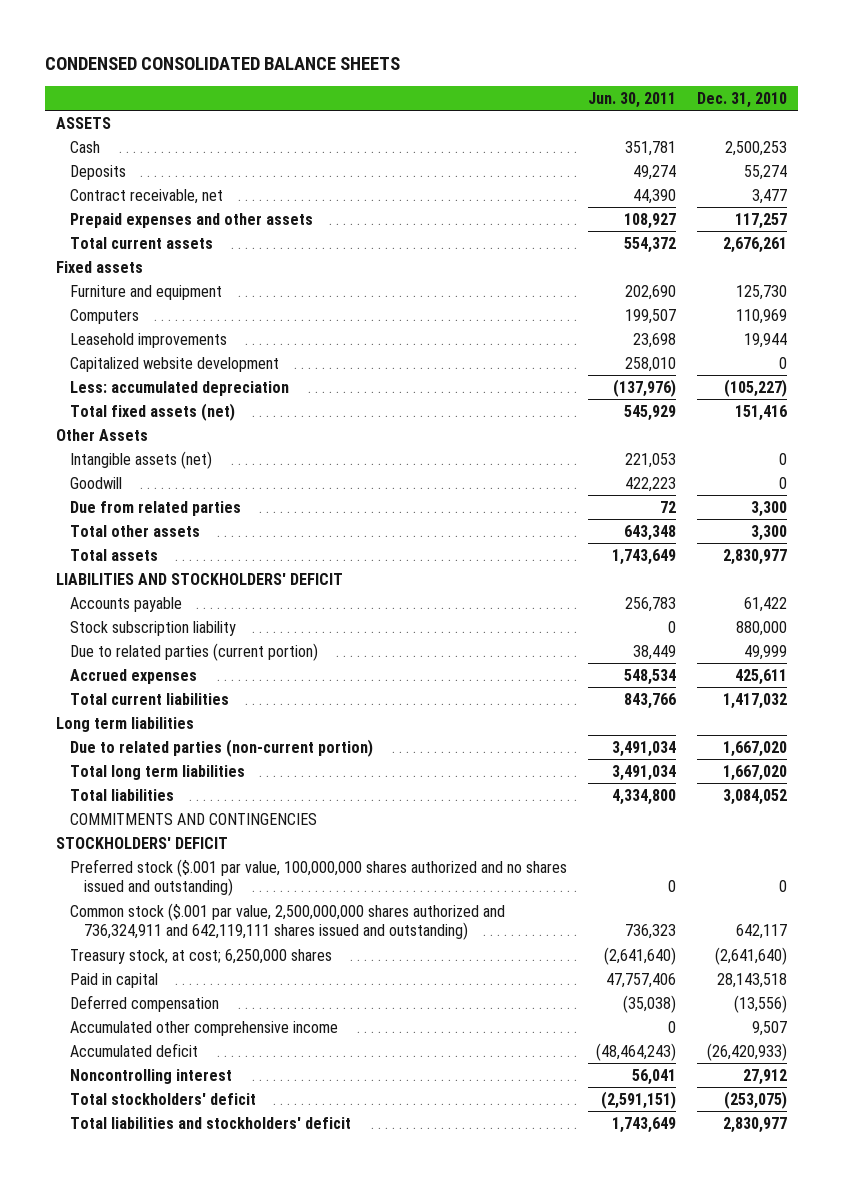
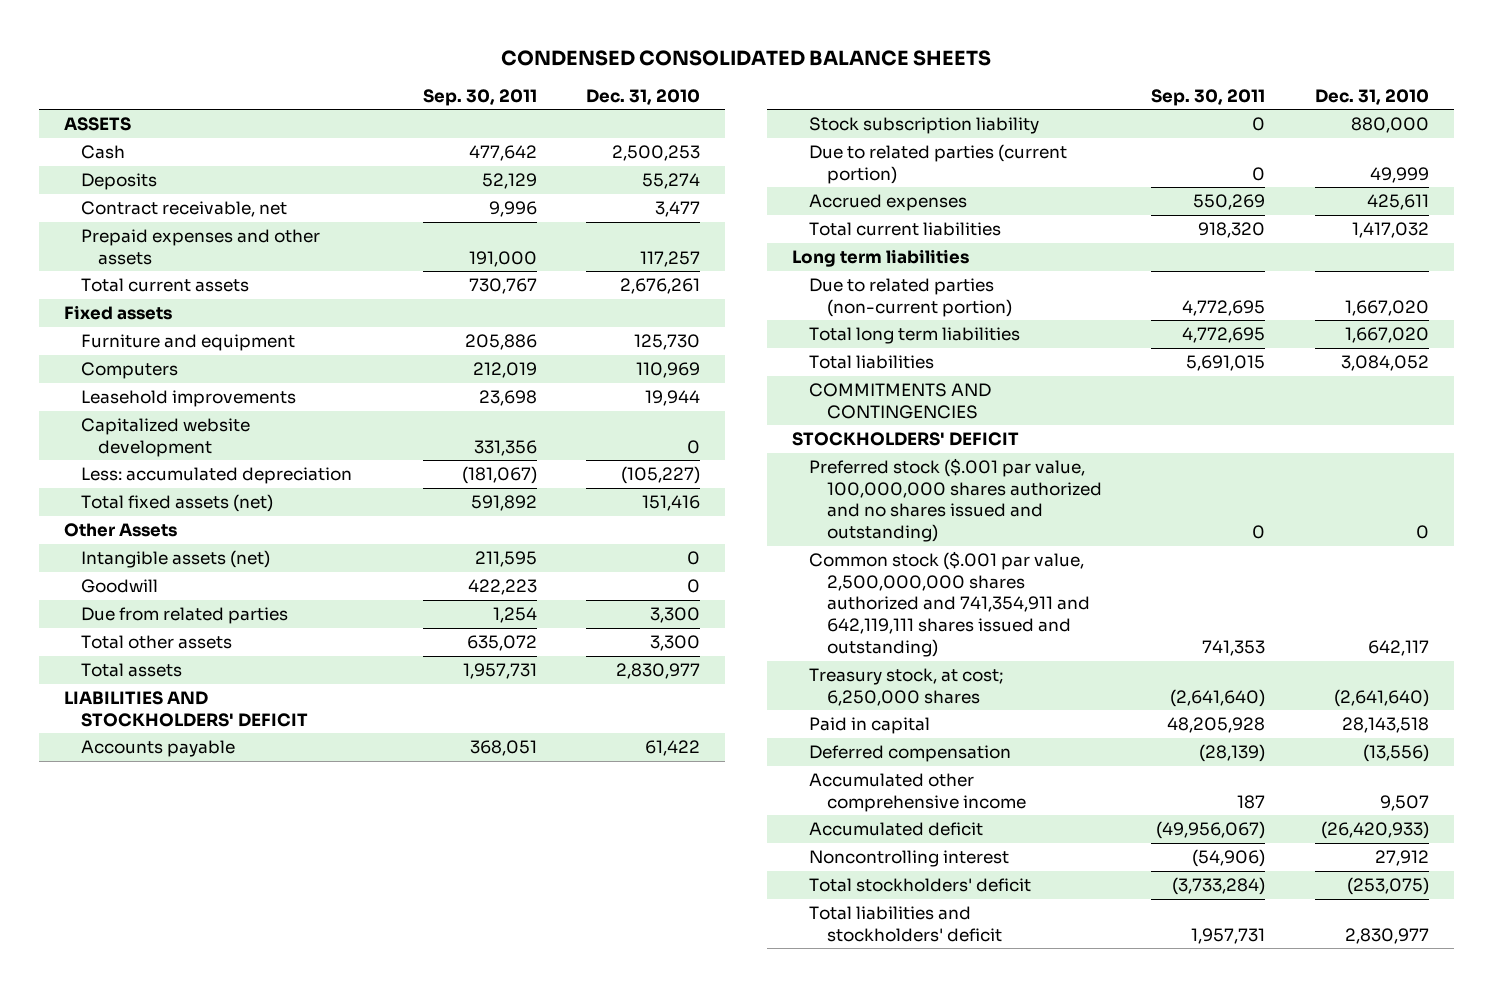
[588,91,677,108] Jun. 30, 2011 -> none
none -> [422,88,537,106] Sep. 30, 2011
[69,902,505,941] Common stock ($.001 par value, 2,500,000,000 shares authorized and 736,324,911 and 642,119,111 shares issued and outstanding) -> [809,550,1090,657] Common stock ($.001 par value, 2,500,000,000 shares authorized and 741,354,911 and 642,119,111 shares issued and outstanding)

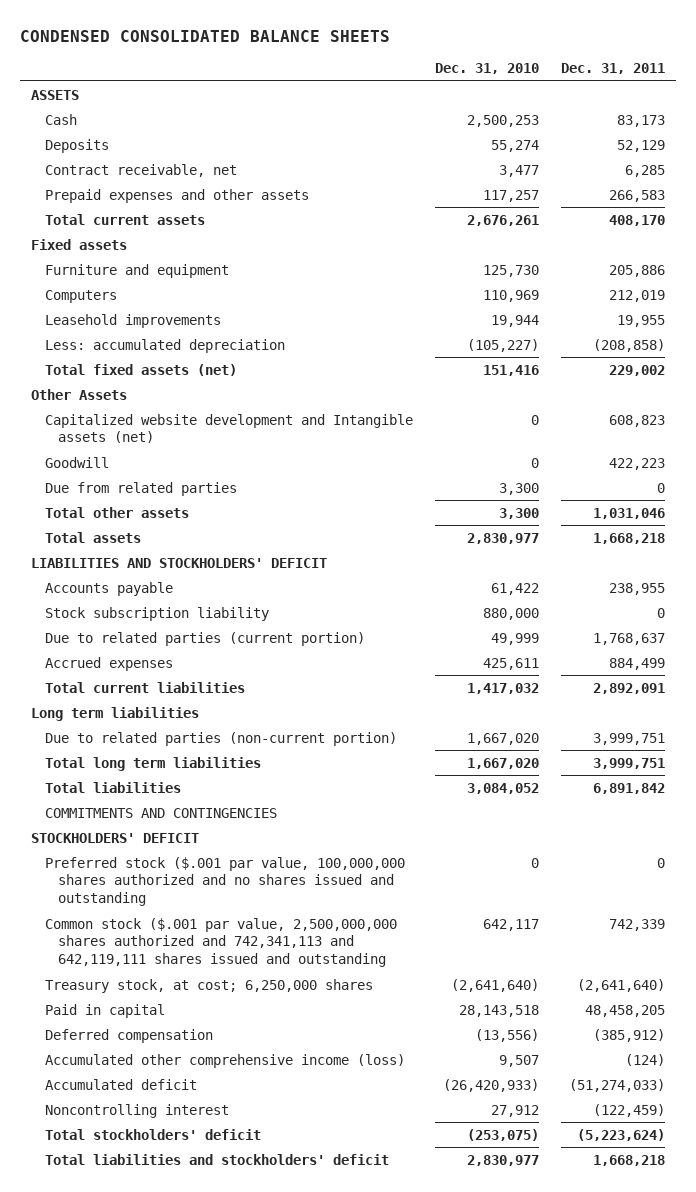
[422,88,537,106] Sep. 30, 2011 -> none
none -> [560,63,665,75] Dec. 31, 2011
[80,417,250,457] Capitalized website development -> none
[80,549,270,568] Intangible assets (net) -> none
none -> [44,413,413,444] Capitalized website development and Intangible assets (net)
[809,457,1102,543] Preferred stock ($.001 par value, 100,000,000 shares authorized and no shares issued and outstanding) -> [44,856,405,907] Preferred stock ($.001 par value, 100,000,000 shares authorized and no shares issued and outstanding
[809,550,1090,657] Common stock ($.001 par value, 2,500,000,000 shares authorized and 741,354,911 and 642,119,111 shares issued and outstanding) -> [44,917,397,968] Common stock ($.001 par value, 2,500,000,000 shares authorized and 742,341,113 and 642,119,111 shares issued and outstanding
[809,772,1026,812] Accumulated other comprehensive income -> [44,1053,405,1068] Accumulated other comprehensive income (loss)

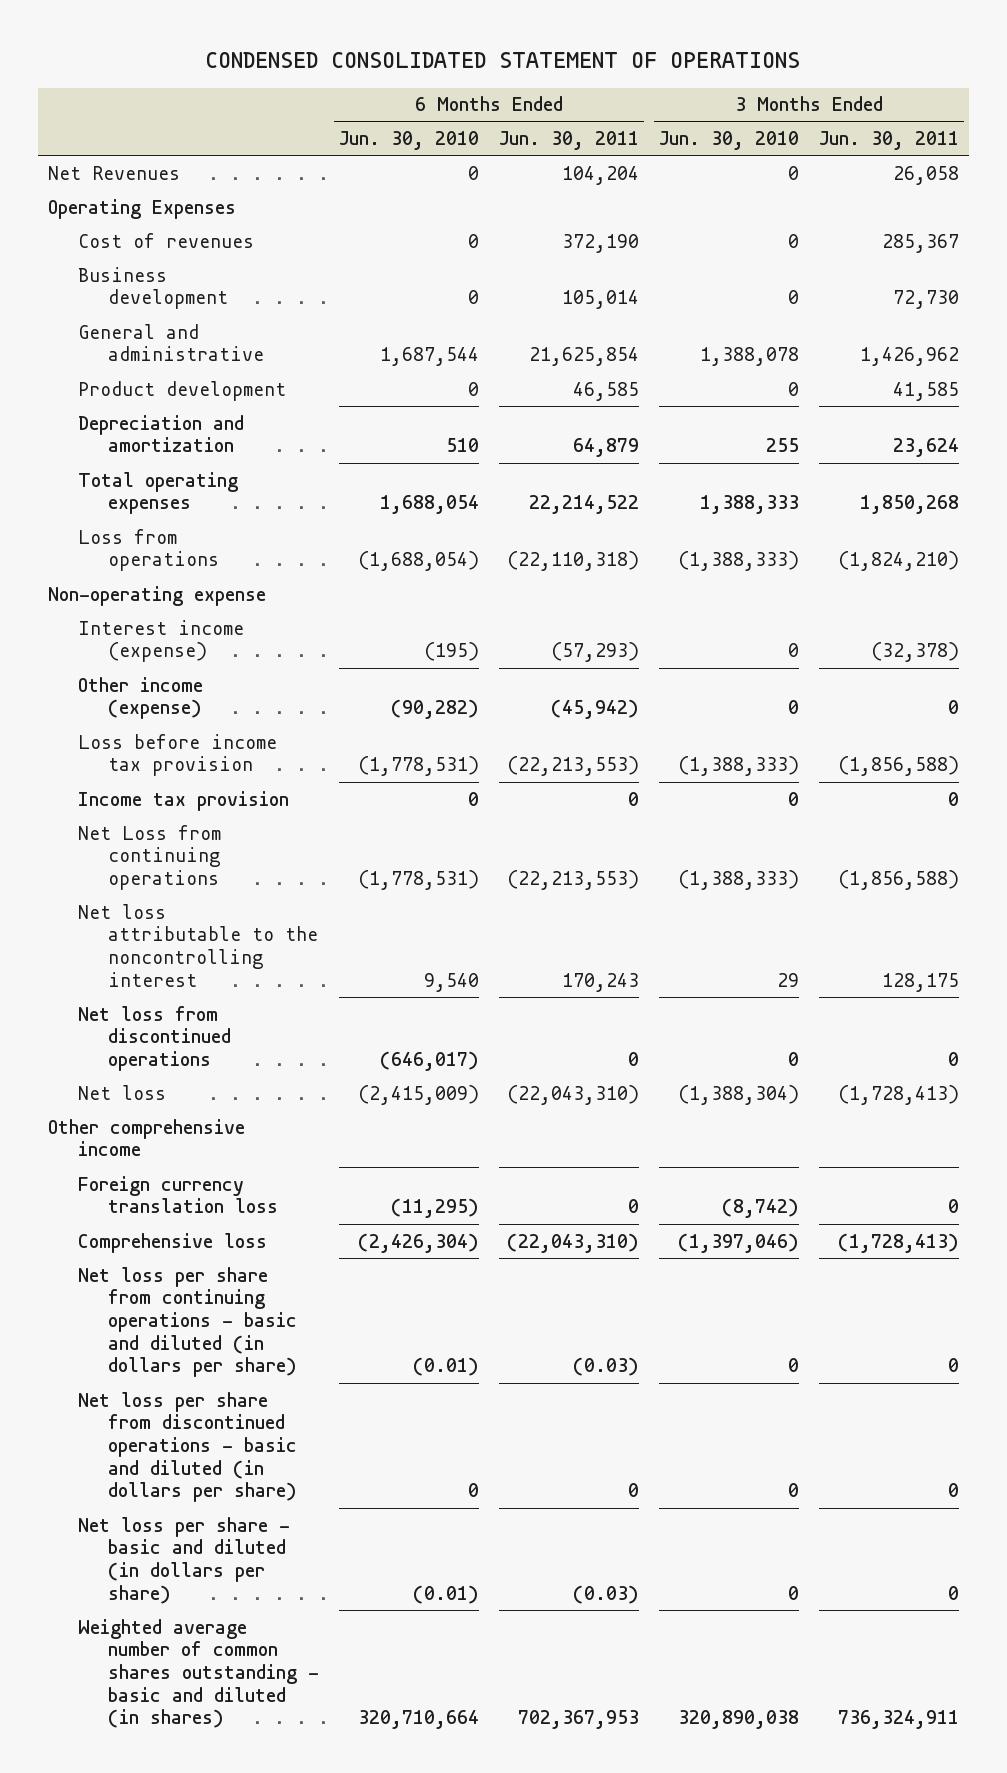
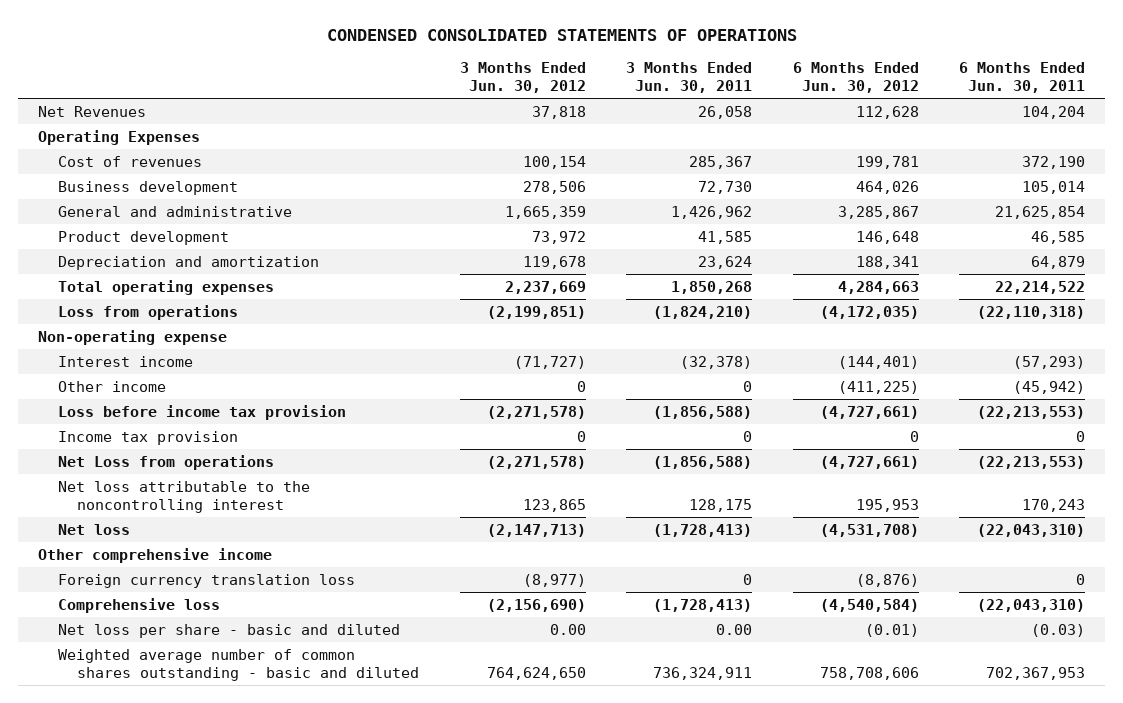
[205,52,801,69] CONDENSED CONSOLIDATED STATEMENT OF OPERATIONS -> [326,28,797,41] CONDENSED CONSOLIDATED STATEMENTS OF OPERATIONS
[339,131,480,151] Jun. 30, 2010 -> none
[659,131,800,151] Jun. 30, 2010 -> none
none -> [459,61,586,94] 3 Months Ended Jun. 30, 2012
none -> [792,61,919,94] 6 Months Ended Jun. 30, 2012
[77,619,244,663] Interest income (expense) -> [57,355,193,367] Interest income
[77,676,203,720] Other income (expense) -> [57,380,166,392] Other income
[77,824,222,891] Net Loss from continuing operations -> [57,454,274,470] Net Loss from operations
[77,1005,232,1072] Net loss from discontinued operations -> none
[77,1266,298,1378] Net loss per share from continuing operations - basic and diluted (in dollars per share) -> none
[77,1391,298,1503] Net loss per share from discontinued operations - basic and diluted (in dollars per share) -> none
[77,1516,290,1604] Net loss per share - basic and diluted (in dollars per share) -> [57,623,400,638] Net loss per share - basic and diluted
[948,1585,960,1600] 0 -> [716,623,753,635] 0.00
[77,1618,320,1729] Weighted average number of common shares outstanding - basic and diluted (in shares) -> [57,648,420,682] Weighted average number of common shares outstanding - basic and diluted

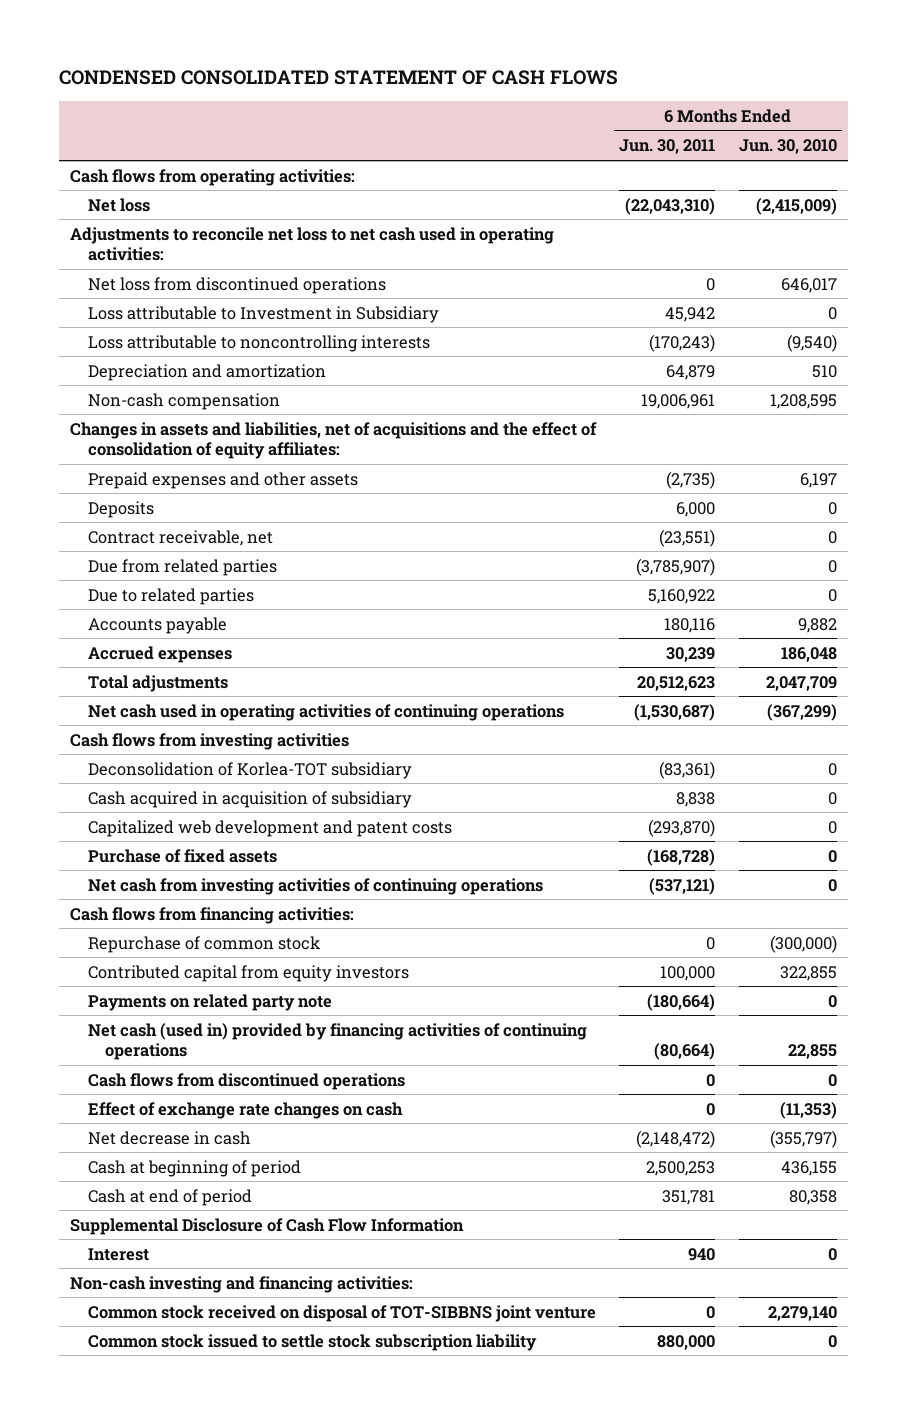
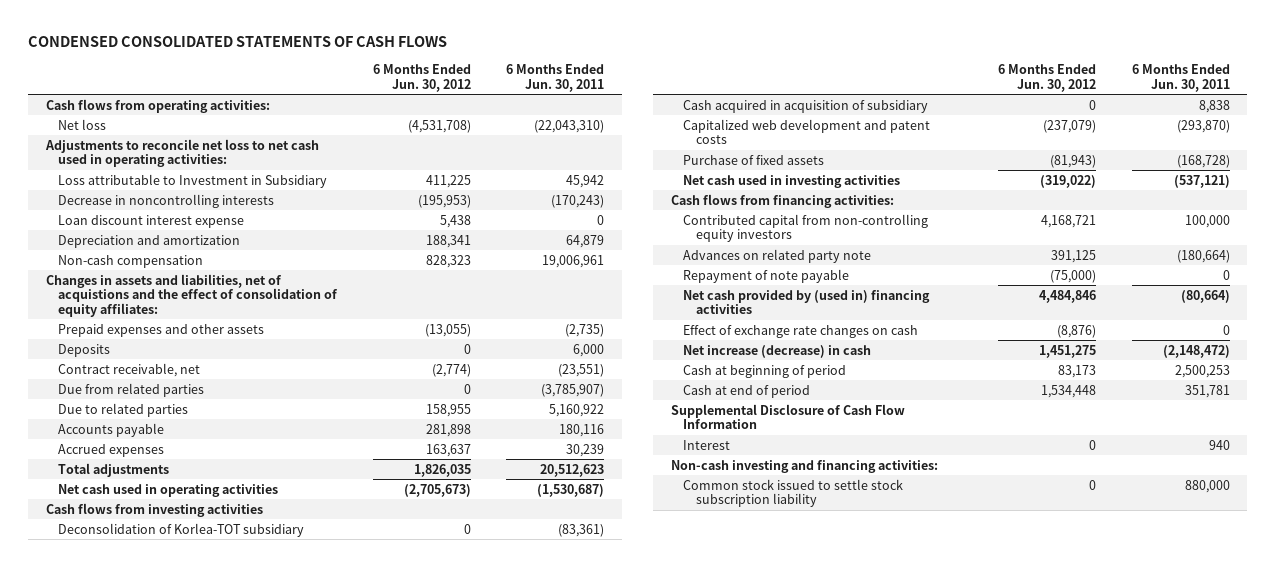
[58,70,618,86] CONDENSED CONSOLIDATED STATEMENT OF CASH FLOWS -> [27,36,447,48] CONDENSED CONSOLIDATED STATEMENTS OF CASH FLOWS
[738,139,837,155] Jun. 30, 2010 -> none
none -> [372,64,471,92] 6 Months Ended Jun. 30, 2012
[87,276,386,294] Net loss from discontinued operations -> none
[87,334,430,352] Loss attributable to noncontrolling interests -> [58,193,275,208] Decrease in noncontrolling interests
none -> [58,214,245,228] Loan discount interest expense
[70,421,598,460] Changes in assets and liabilities, net of acquisitions and the effect of consolidation of equity affiliates: -> [45,273,339,317] Changes in assets and liabilities, net of acquistions and the effect of consolidation of equity affiliates:
[87,703,564,721] Net cash used in operating activities of continuing operations -> [58,483,279,497] Net cash used in operating activities
[87,877,543,895] Net cash from investing activities of continuing operations -> [683,174,901,188] Net cash used in investing activities
[87,935,321,953] Repurchase of common stock -> none
[87,1072,405,1090] Cash flows from discontinued operations -> none
[87,964,409,982] Contributed capital from equity investors -> [683,213,929,243] Contributed capital from non-controlling equity investors
[87,993,332,1011] Payments on related party note -> [683,248,872,263] Advances on related party note
none -> [683,268,850,283] Repayment of note payable
[87,1022,587,1061] Net cash (used in) provided by financing activities of continuing operations -> [683,289,931,315] Net cash provided by (used in) financing activities
[87,1130,251,1145] Net decrease in cash -> [683,344,872,358] Net increase (decrease) in cash
[87,1304,596,1322] Common stock received on disposal of TOT-SIBBNS joint venture -> none

